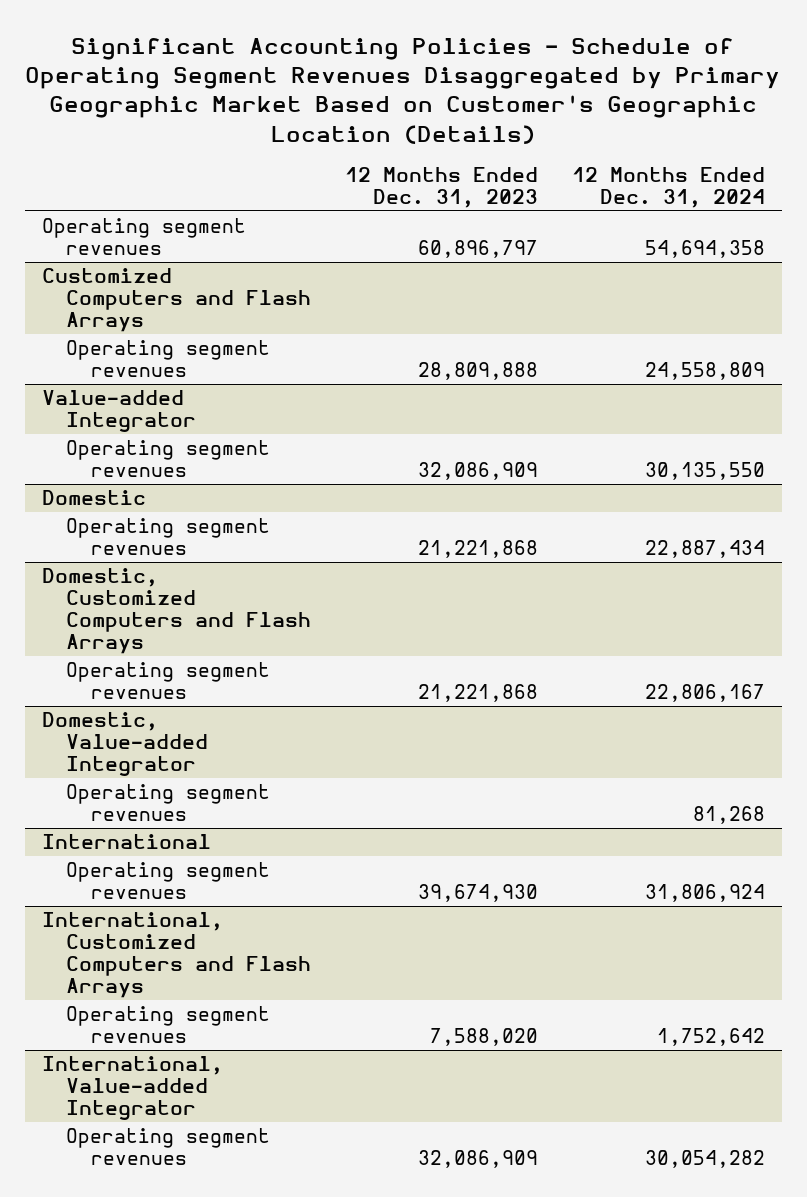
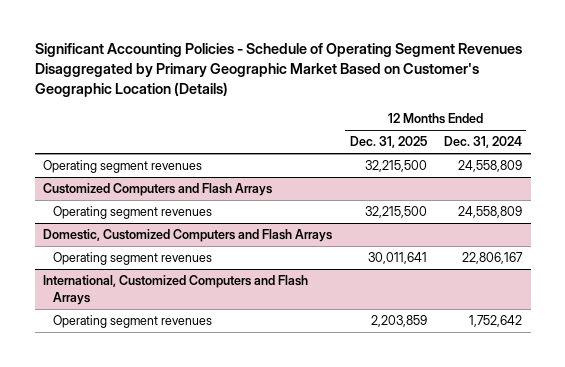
[345,166,539,208] 12 Months Ended Dec. 31, 2023 -> none
none -> [349,136,427,149] Dec. 31, 2025
[644,240,765,259] 54,694,358 -> [458,160,523,173] 24,558,809
[41,390,197,433] Value-added Integrator -> none
[66,440,271,478] Operating segment revenues -> none
[41,490,146,506] Domestic -> none
[66,518,271,556] Operating segment revenues -> none
[41,712,209,777] Domestic, Value-added Integrator -> none
[66,784,271,822] Operating segment revenues -> none
[41,834,211,850] International -> none
[66,862,271,900] Operating segment revenues -> none
[41,1056,223,1121] International, Value-added Integrator -> none
[66,1128,271,1166] Operating segment revenues -> none

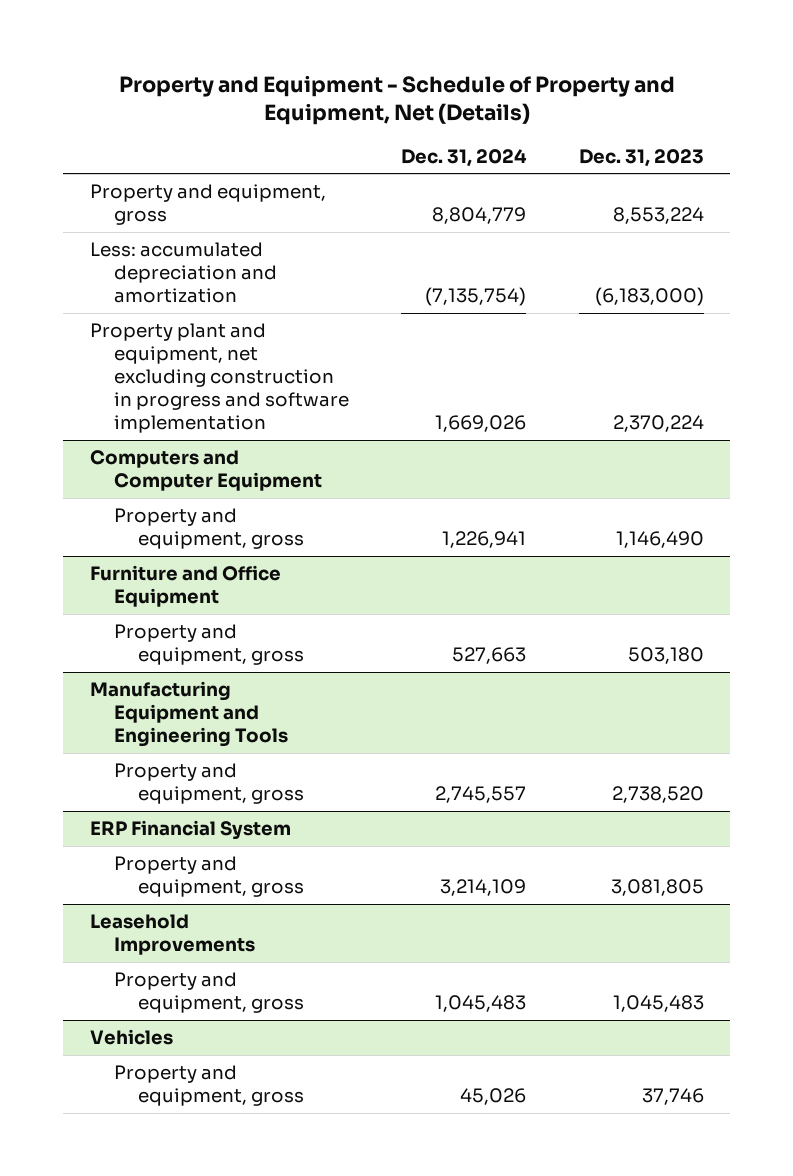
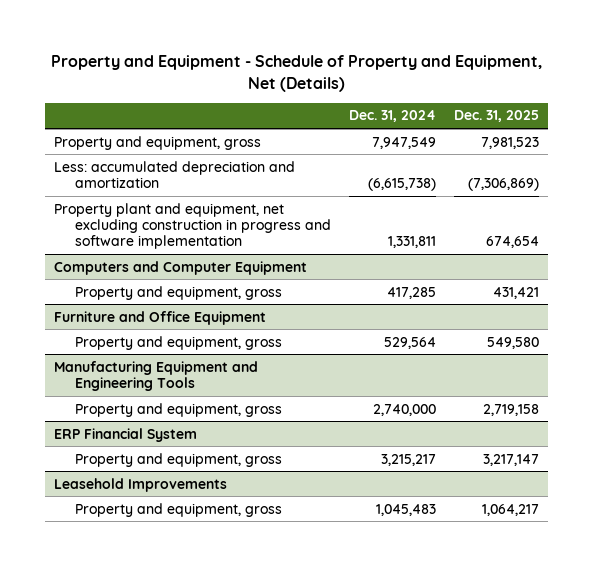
[578,148,704,167] Dec. 31, 2023 -> none
none -> [453,110,539,123] Dec. 31, 2025
[432,207,527,225] 8,804,779 -> [372,136,437,149] 7,947,549
[425,287,527,307] (7,135,754) -> [368,177,437,191] (6,615,738)
[435,415,527,433] 1,669,026 -> [388,236,437,249] 1,331,811
[442,531,527,549] 1,226,941 -> [387,286,437,299] 417,285
[452,647,527,665] 527,663 -> [384,336,437,349] 529,564
[435,786,527,804] 2,745,557 -> [373,403,437,416] 2,740,000
[440,879,527,897] 3,214,109 -> [381,453,437,466] 3,215,217
[89,1029,173,1046] Vehicles -> none
[113,1065,304,1107] Property and equipment, gross -> none

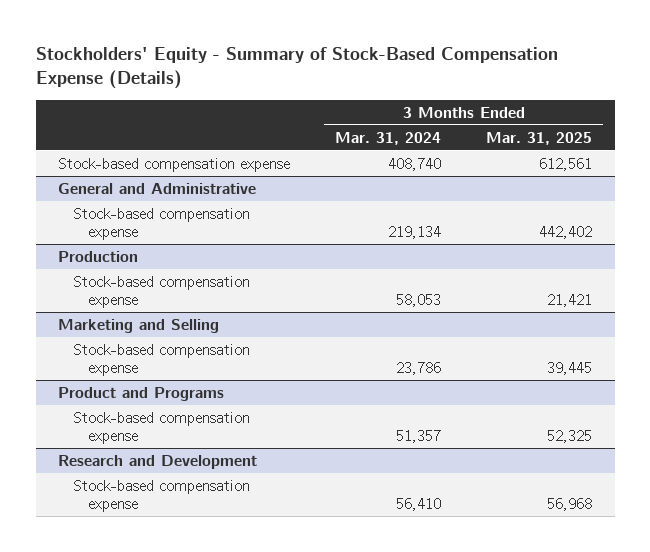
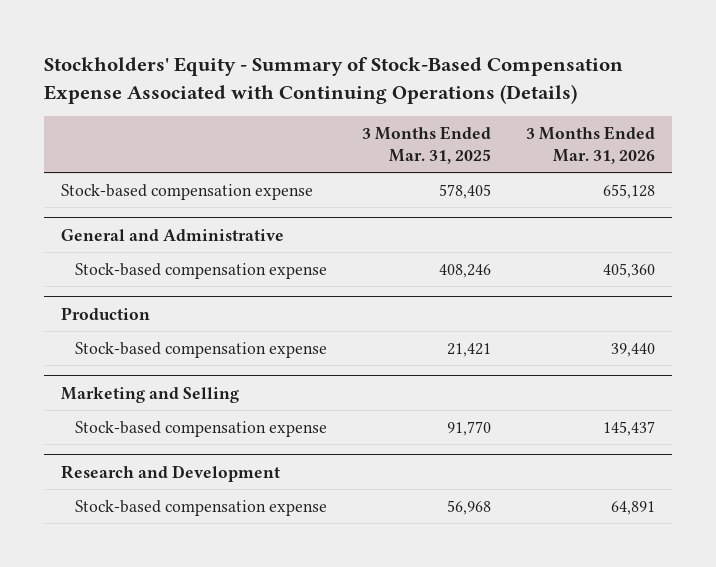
[35,47,558,90] Stockholders' Equity - Summary of Stock-Based Compensation Expense (Details) -> [43,57,623,104] Stockholders' Equity - Summary of Stock-Based Compensation Expense Associated with Continuing Operations (Details)
[335,131,442,145] Mar. 31, 2024 -> none
none -> [525,126,655,164] 3 Months Ended Mar. 31, 2026
[539,157,593,171] 612,561 -> [438,183,491,199] 578,405
[539,226,593,240] 442,402 -> [438,263,491,278] 408,246
[58,386,225,401] Product and Programs -> none
[73,411,251,445] Stock-based compensation expense -> none
[547,362,593,376] 39,445 -> [446,420,491,436] 91,770

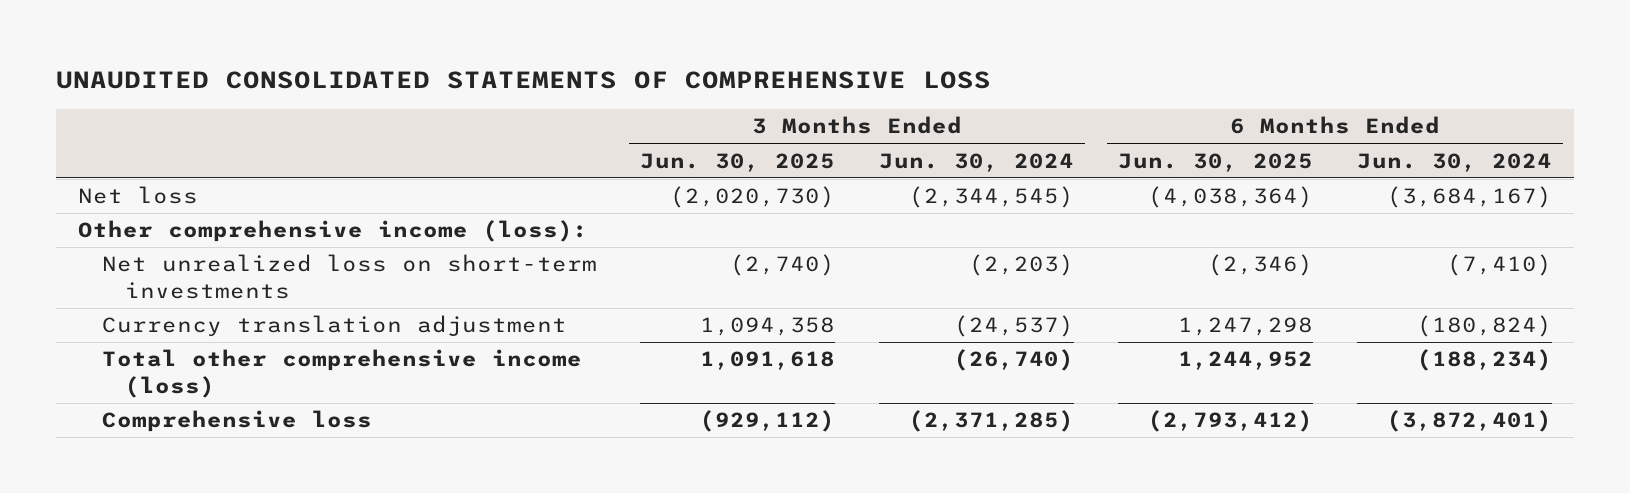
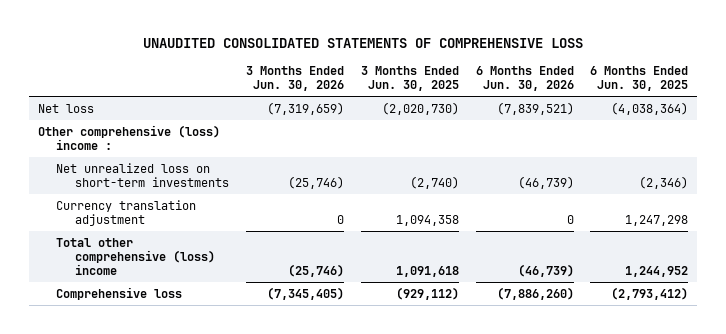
[879,152,1075,172] Jun. 30, 2024 -> none
[1356,152,1552,172] Jun. 30, 2024 -> none
none -> [245,66,344,92] 3 Months Ended Jun. 30, 2026
none -> [475,66,574,92] 6 Months Ended Jun. 30, 2026
[78,220,589,243] Other comprehensive income (loss): -> [37,124,220,150] Other comprehensive (loss) income :
[101,349,582,399] Total other comprehensive income (loss) -> [56,237,216,275] Total other comprehensive (loss) income

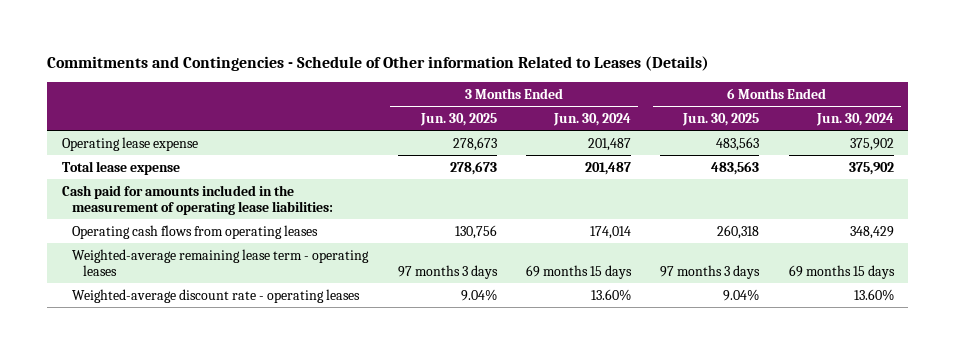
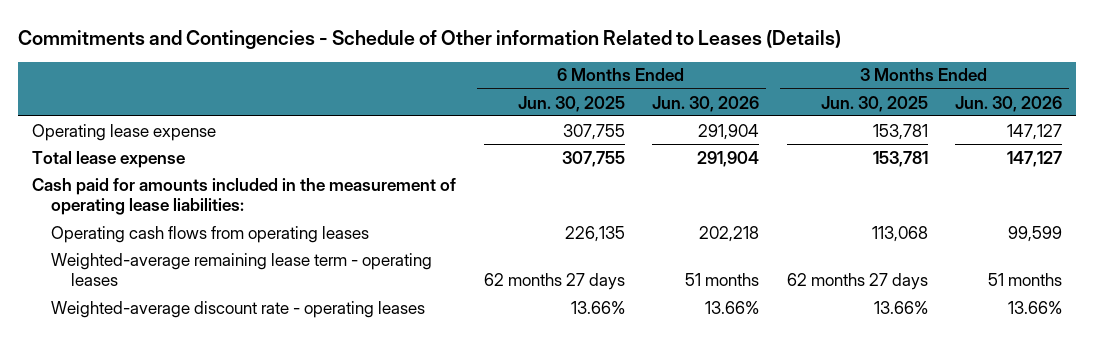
[553,112,632,126] Jun. 30, 2024 -> none
[815,112,894,126] Jun. 30, 2024 -> none
none -> [652,95,760,112] Jun. 30, 2026
none -> [954,95,1062,112] Jun. 30, 2026
[452,136,497,151] 278,673 -> [872,123,928,140] 153,781
[716,136,760,151] 483,563 -> [562,123,625,140] 307,755
[449,160,497,175] 278,673 -> [872,150,928,167] 153,781
[711,160,760,175] 483,563 -> [561,150,625,167] 307,755
[454,224,497,239] 130,756 -> [871,225,928,242] 113,068
[717,224,760,239] 260,318 -> [564,225,625,242] 226,135
[397,264,498,279] 97 months 3 days -> [786,273,928,291] 62 months 27 days
[660,264,761,279] 97 months 3 days -> [483,273,625,291] 62 months 27 days
[460,288,497,301] 9.04% -> [873,300,928,314] 13.66%
[723,288,760,301] 9.04% -> [570,300,625,314] 13.66%

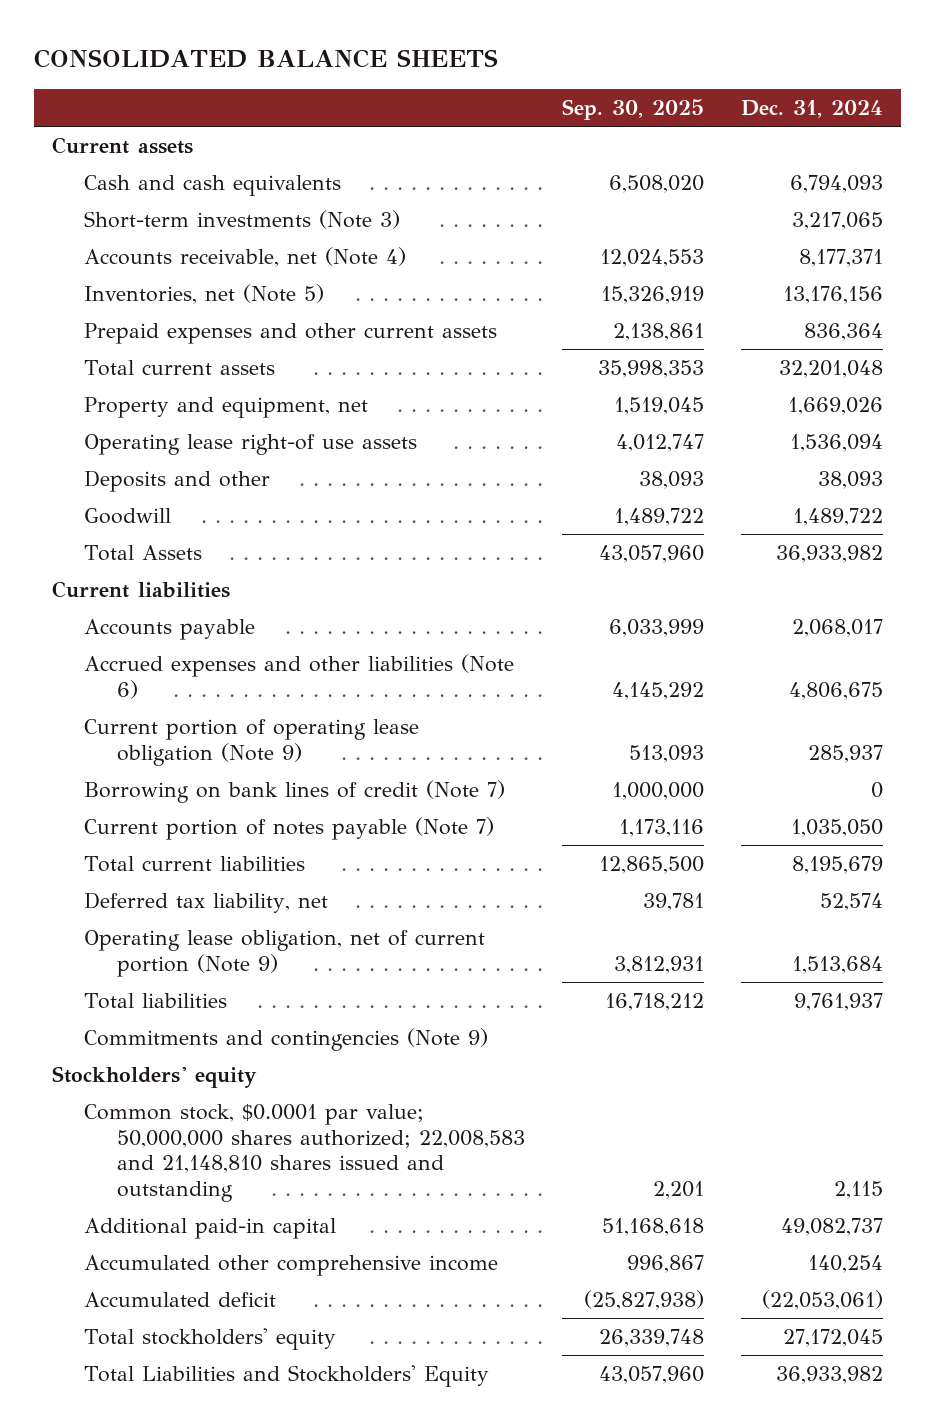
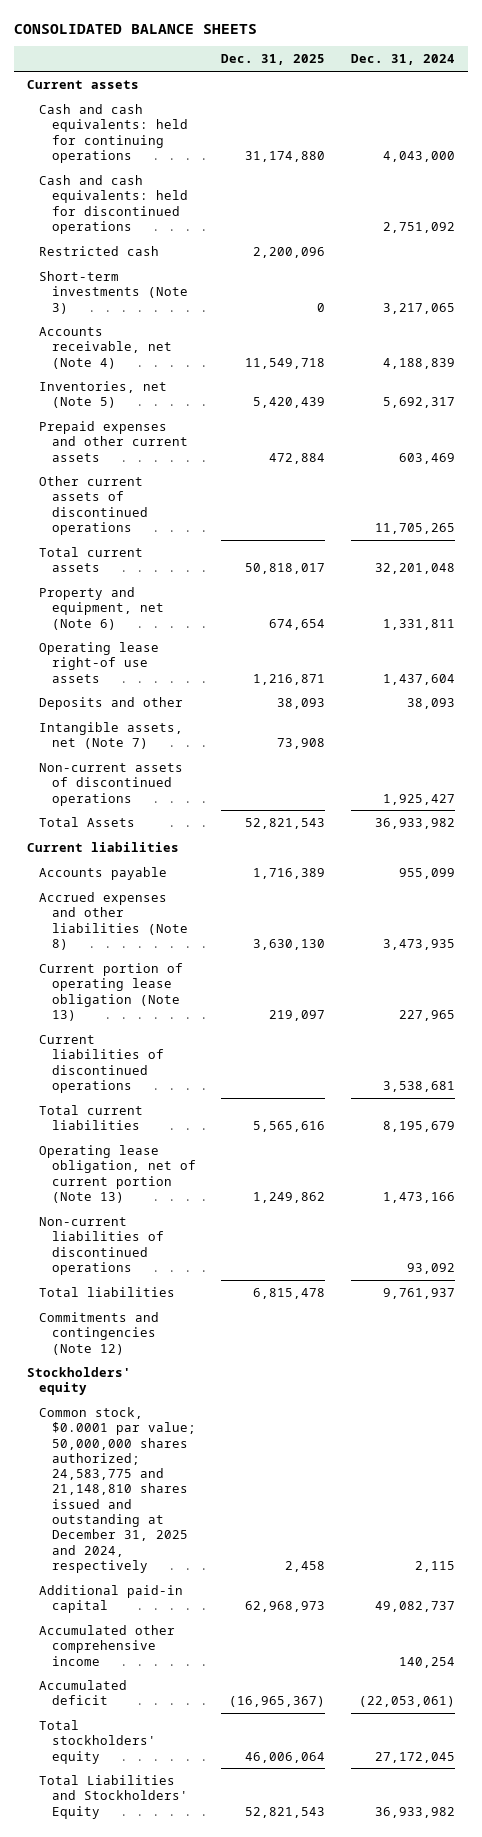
[561,98,704,120] Sep. 30, 2025 -> none
none -> [221,54,326,66] Dec. 31, 2025
[84,175,342,197] Cash and cash equivalents -> [39,103,188,163] Cash and cash equivalents: held for continuing operations
[789,175,883,194] 6,794,093 -> [382,150,455,162] 4,043,000
none -> [39,174,188,234] Cash and cash equivalents: held for discontinued operations
none -> [39,245,160,256] Restricted cash
[798,249,883,268] 8,177,371 -> [382,357,455,369] 4,188,839
[782,286,883,305] 13,176,156 -> [382,397,455,409] 5,692,317
[803,323,883,342] 836,364 -> [398,452,455,464] 603,469
none -> [39,475,148,535] Other current assets of discontinued operations
[84,397,369,419] Property and equipment, net -> [39,586,164,630] Property and equipment, net (Note 6)
[787,397,883,416] 1,669,026 -> [382,618,455,630] 1,331,811
[789,434,883,453] 1,536,094 -> [382,673,455,685] 1,437,604
[84,508,172,525] Goodwill -> none
none -> [39,721,184,750] Intangible assets, net (Note 7)
none -> [39,762,184,806] Non-current assets of discontinued operations
[84,780,506,804] Borrowing on bank lines of credit (Note 7) -> none
[84,817,495,841] Current portion of notes payable (Note 7) -> none
[791,619,883,638] 2,068,017 -> [398,867,455,879] 955,099
[84,654,515,699] Accrued expenses and other liabilities (Note 6) -> [39,891,188,950] Accrued expenses and other liabilities (Note 8)
[788,681,883,700] 4,806,675 -> [382,938,455,950] 3,473,935
[84,719,420,766] Current portion of operating lease obligation (Note 9) -> [39,962,184,1021] Current portion of operating lease obligation (Note 13)
[807,744,883,763] 285,937 -> [398,1009,455,1021] 227,965
none -> [39,1034,164,1093] Current liabilities of discontinued operations
[84,892,329,914] Deferred tax liability, net -> none
[84,930,486,977] Operating lease obligation, net of current portion (Note 9) -> [39,1144,196,1203] Operating lease obligation, net of current portion (Note 13)
[791,955,883,974] 1,513,684 -> [382,1191,455,1203] 1,473,166
none -> [39,1216,164,1275] Non-current liabilities of discontinued operations
[84,1028,489,1052] Commitments and contingencies (Note 9) -> [39,1311,160,1355] Commitments and contingencies (Note 12)
[84,1104,526,1203] Common stock, $0.0001 par value; 50,000,000 shares authorized; 22,008,583 and 21,148,810 shares issued and outstanding -> [39,1406,196,1573] Common stock, $0.0001 par value; 50,000,000 shares authorized; 24,583,775 and 21,148,810 shares issued and outstanding at December 31, 2025 and 2024, respectively

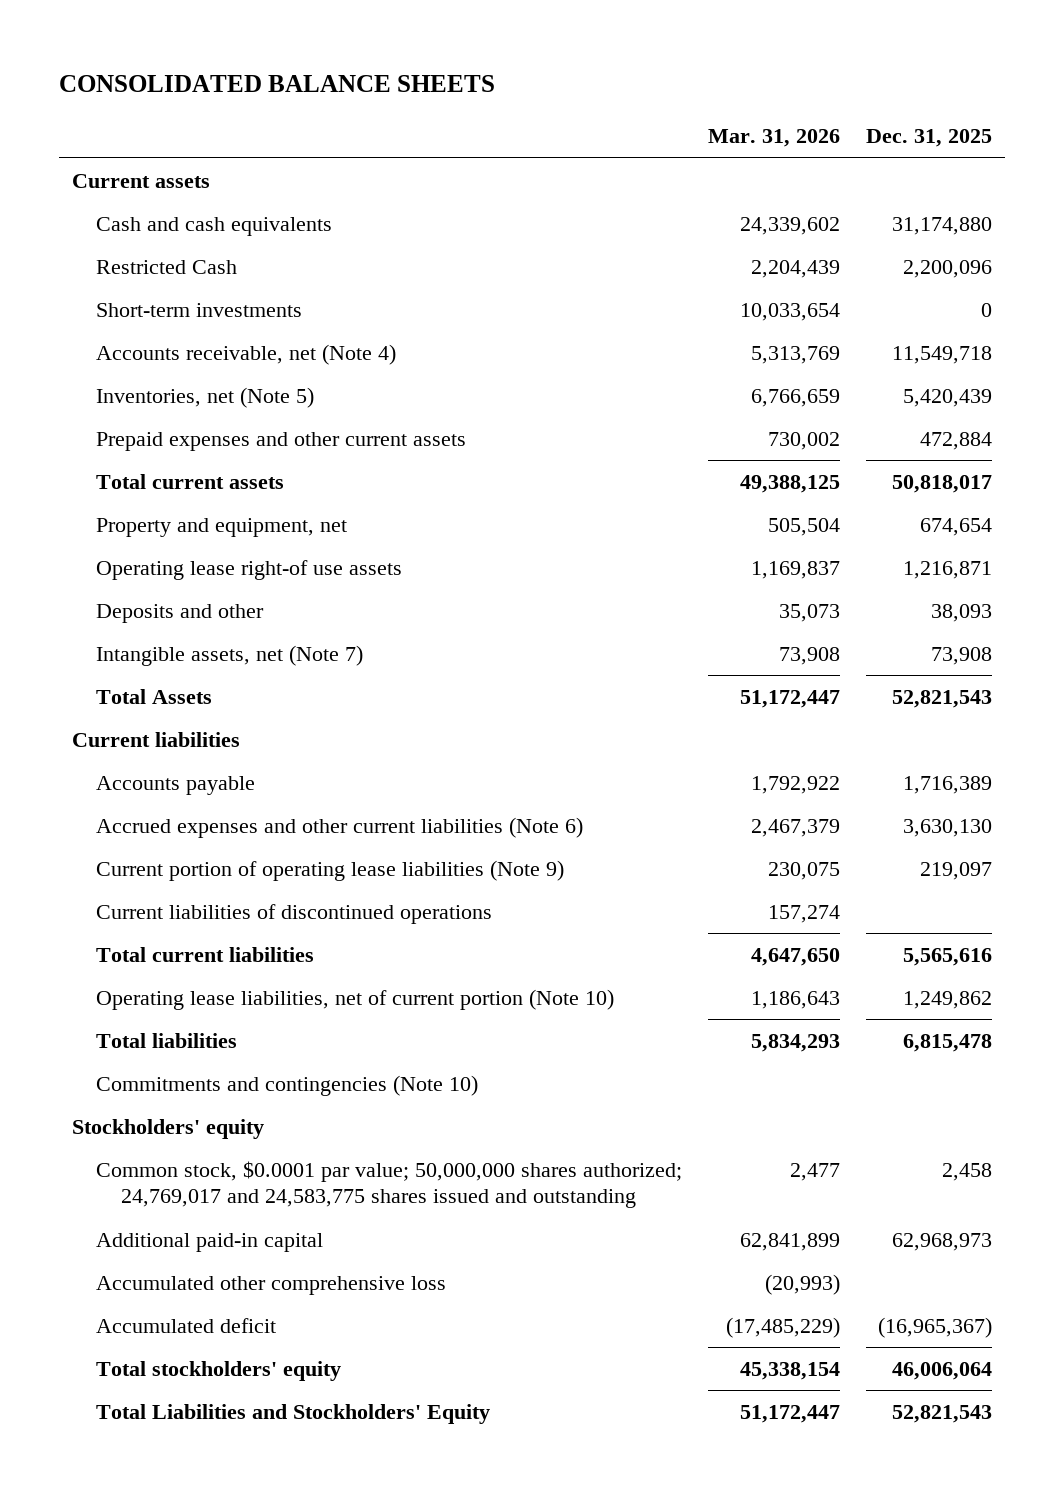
[350,54,455,66] Dec. 31, 2024 -> none
none -> [708,128,841,147] Mar. 31, 2026
[39,174,188,234] Cash and cash equivalents: held for discontinued operations -> none
[39,103,188,163] Cash and cash equivalents: held for continuing operations -> [96,216,333,236] Cash and cash equivalents
[39,245,160,256] Restricted cash -> [96,259,238,274] Restricted Cash
[39,270,188,314] Short-term investments (Note 3) -> [96,302,303,317] Short-term investments
[39,475,148,535] Other current assets of discontinued operations -> none
[39,586,164,630] Property and equipment, net (Note 6) -> [96,517,348,537] Property and equipment, net
[39,762,184,806] Non-current assets of discontinued operations -> none
[39,891,188,950] Accrued expenses and other liabilities (Note 8) -> [96,816,584,838] Accrued expenses and other current liabilities (Note 6)
[39,962,184,1021] Current portion of operating lease obligation (Note 13) -> [96,859,565,881] Current portion of operating lease liabilities (Note 9)
[39,1216,164,1275] Non-current liabilities of discontinued operations -> none
[39,1144,196,1203] Operating lease obligation, net of current portion (Note 13) -> [96,988,615,1010] Operating lease liabilities, net of current portion (Note 10)
[39,1311,160,1355] Commitments and contingencies (Note 12) -> [96,1074,479,1096] Commitments and contingencies (Note 10)
[39,1406,196,1573] Common stock, $0.0001 par value; 50,000,000 shares authorized; 24,583,775 and 21,148,810 shares issued and outstanding at December 31, 2025 and 2024, respectively -> [96,1160,683,1208] Common stock, $0.0001 par value; 50,000,000 shares authorized; 24,769,017 and 24,583,775 shares issued and outstanding
[39,1624,176,1666] Accumulated other comprehensive income -> [96,1275,447,1295] Accumulated other comprehensive loss

